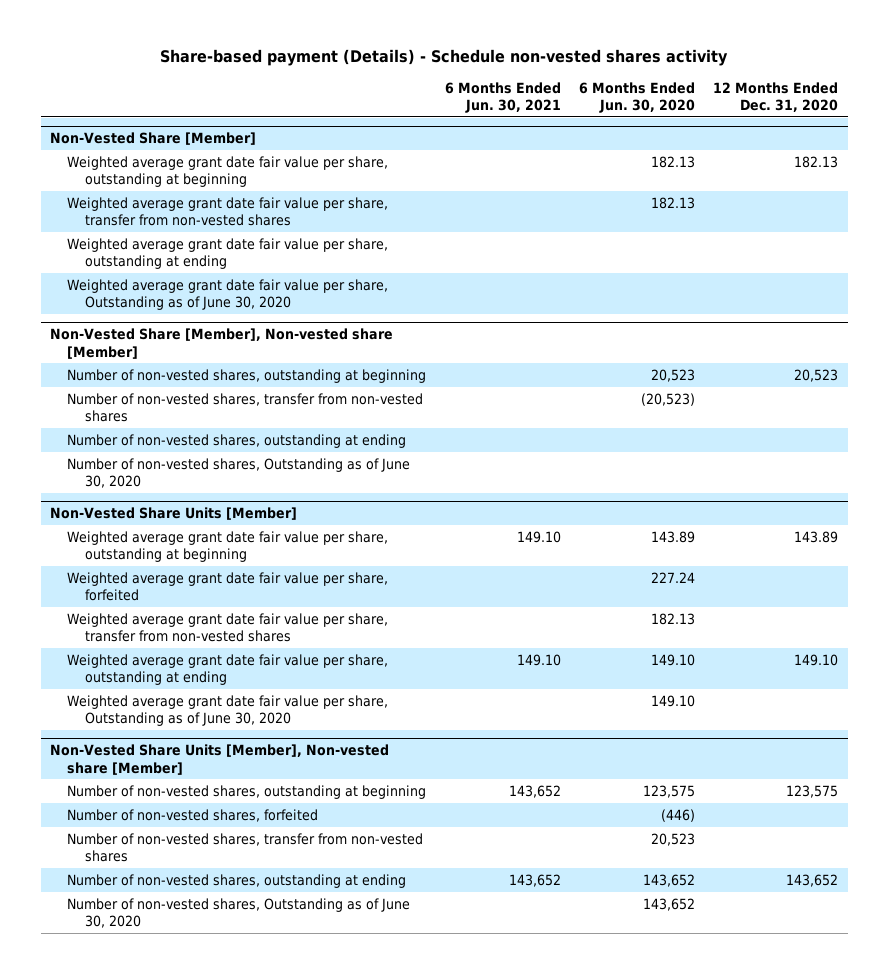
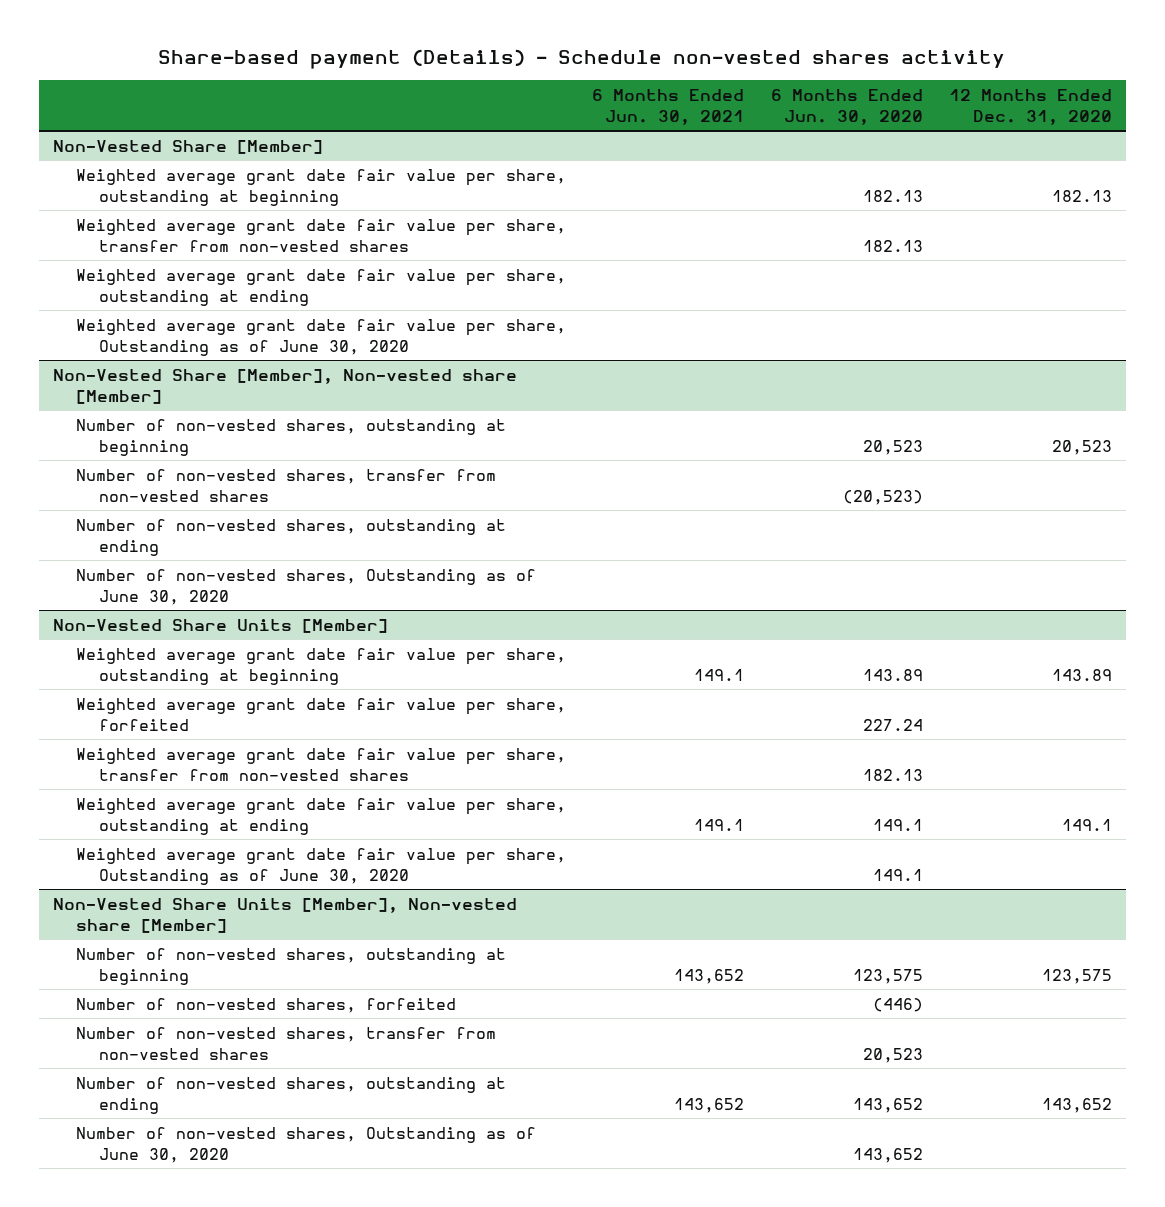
[516,530,561,543] 149.10 -> [694,668,745,681] 149.1
[516,653,561,666] 149.10 -> [694,818,745,831] 149.1
[651,653,696,666] 149.10 -> [872,818,923,831] 149.1
[794,653,839,666] 149.10 -> [1062,818,1113,831] 149.1
[651,694,696,707] 149.10 -> [872,868,923,881] 149.1

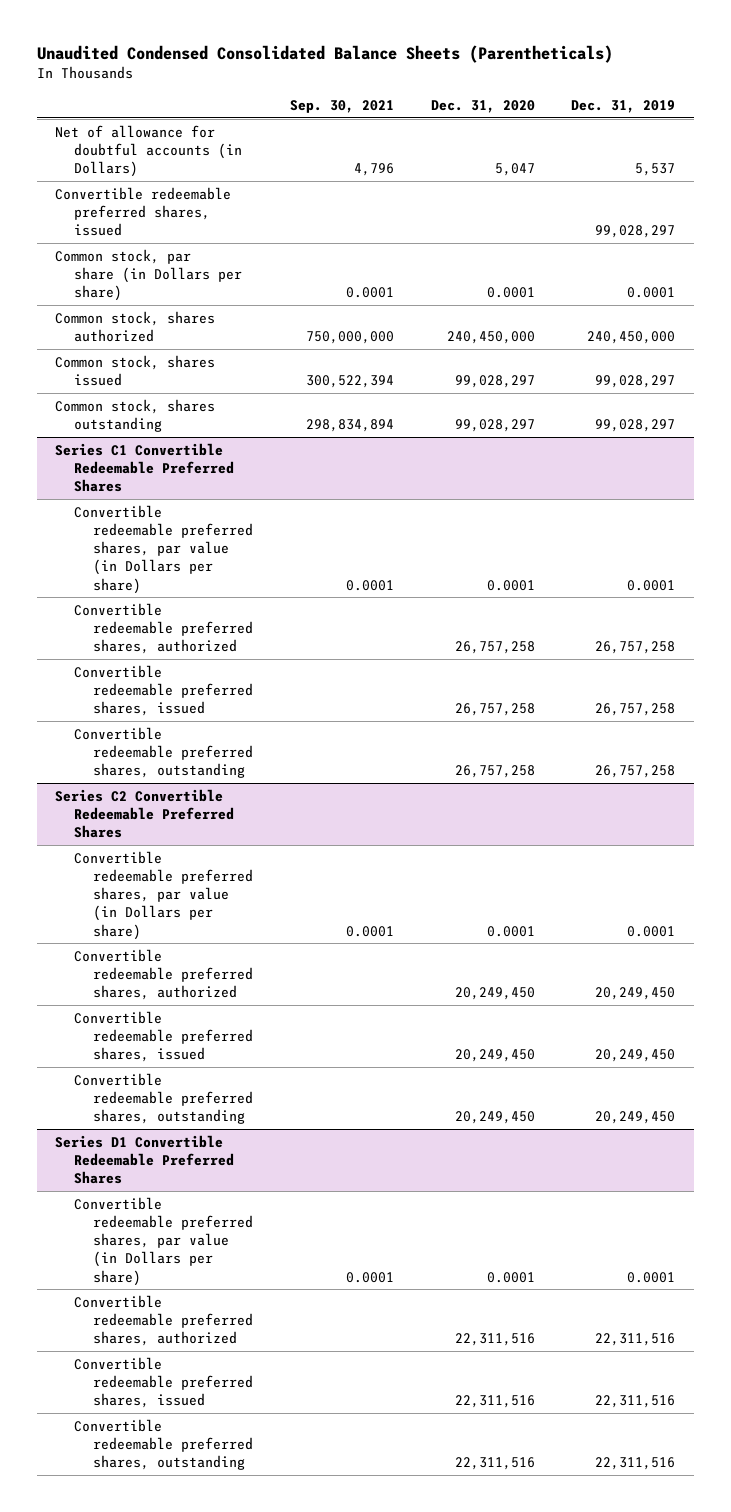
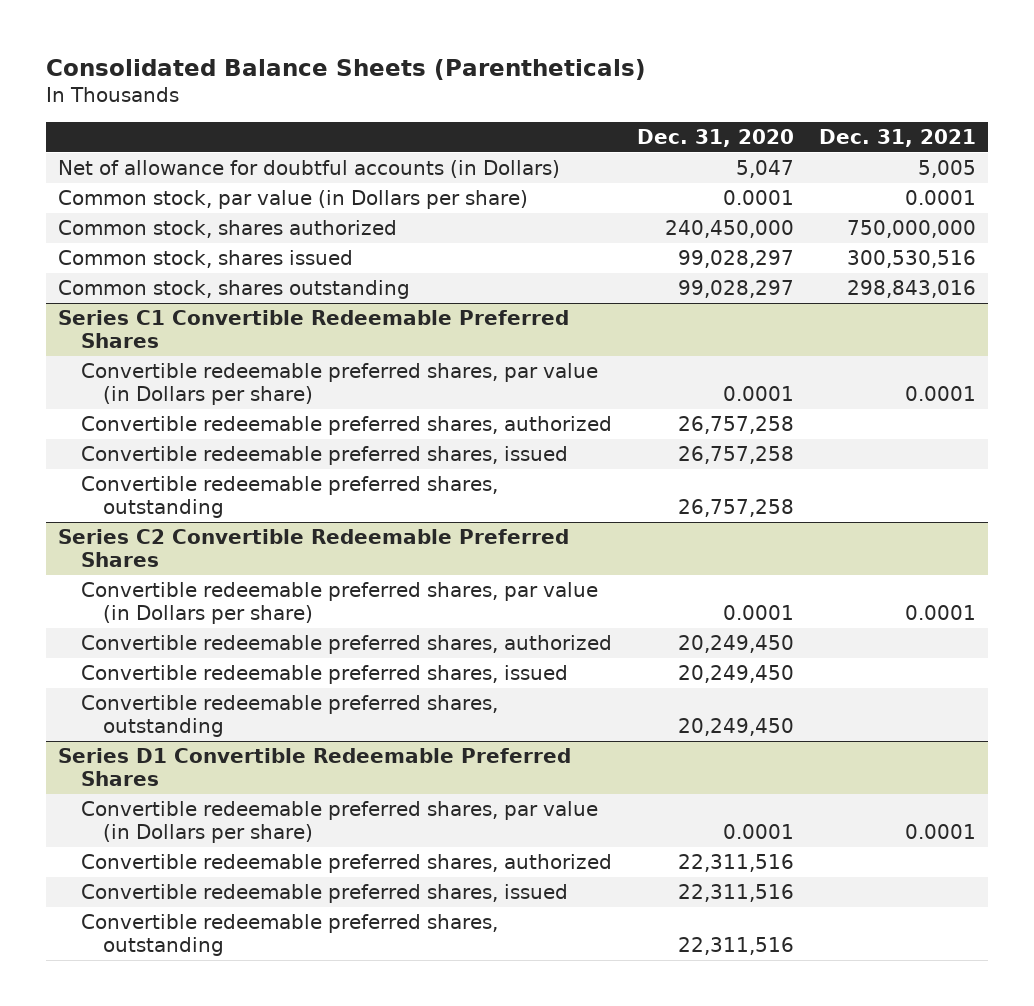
[36,45,613,64] Unaudited Condensed Consolidated Balance Sheets (Parentheticals) -> [45,58,646,80] Consolidated Balance Sheets (Parentheticals)
[289,100,394,114] Sep. 30, 2021 -> none
[571,100,676,114] Dec. 31, 2019 -> none
none -> [818,129,976,148] Dec. 31, 2021
[55,186,232,237] Convertible redeemable preferred shares, issued -> none
[55,248,243,302] Common stock, par share (in Dollars per share) -> [58,190,529,210] Common stock, par value (in Dollars per share)

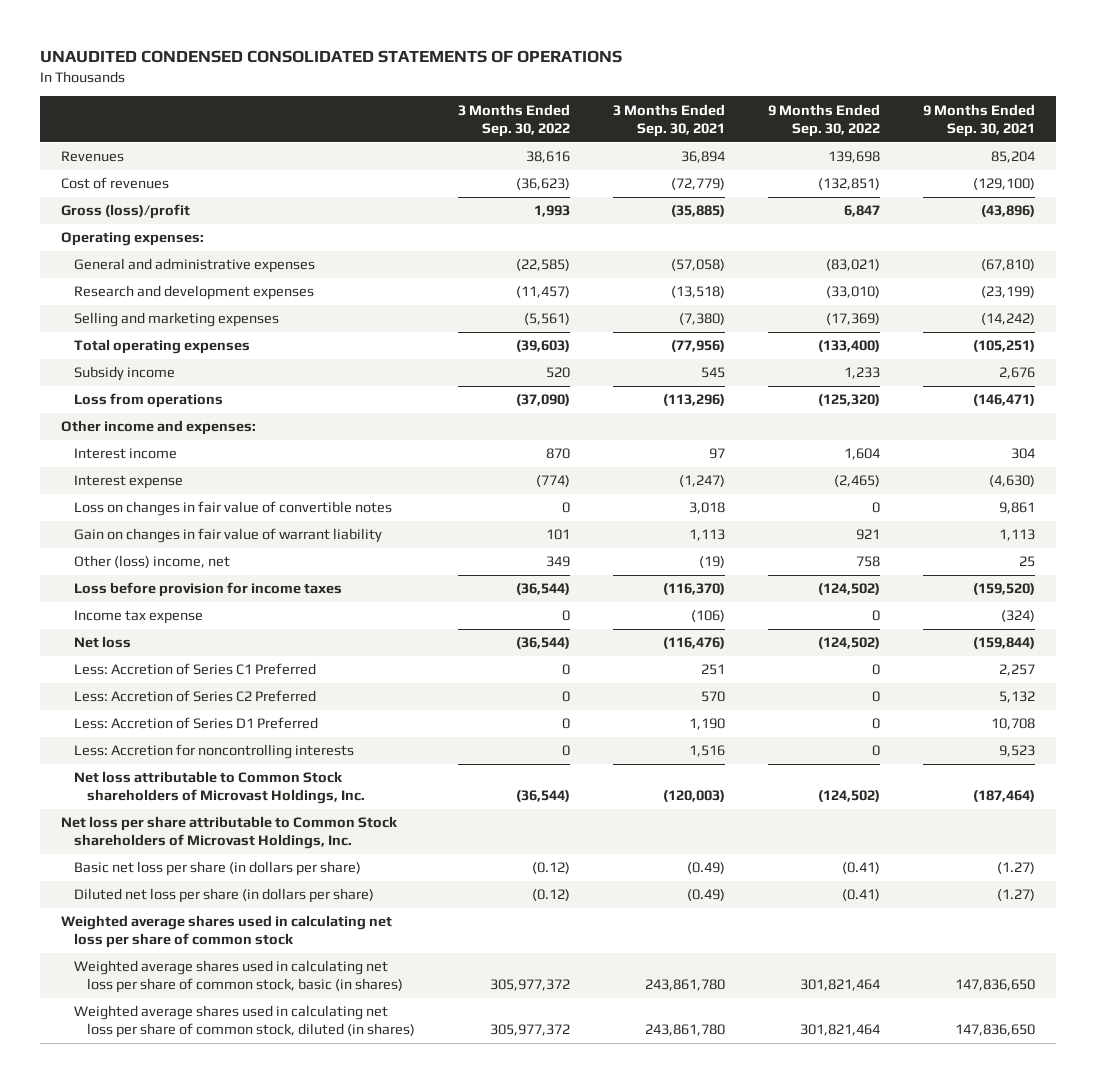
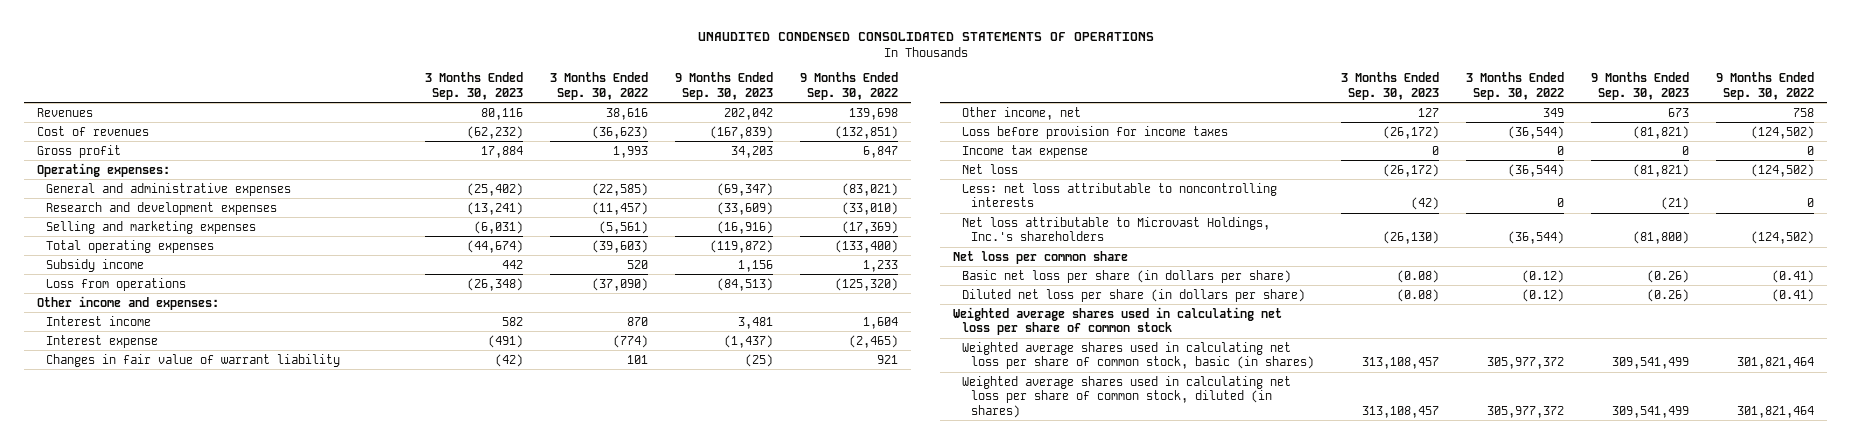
[612,103,725,137] 3 Months Ended Sep. 30, 2021 -> none
[922,103,1035,137] 9 Months Ended Sep. 30, 2021 -> none
none -> [424,72,523,100] 3 Months Ended Sep. 30, 2023
none -> [674,72,773,100] 9 Months Ended Sep. 30, 2023
[61,204,191,220] Gross (loss)/profit -> [37,144,122,158] Gross profit
[73,501,392,517] Loss on changes in fair value of convertible notes -> none
[73,528,382,544] Gain on changes in fair value of warrant liability -> [45,353,340,367] Changes in fair value of warrant liability
[73,555,230,569] Other (loss) income, net -> [962,106,1082,120] Other income, net
[73,663,316,676] Less: Accretion of Series C1 Preferred -> none
[73,690,316,703] Less: Accretion of Series C2 Preferred -> none
[73,717,318,730] Less: Accretion of Series D1 Preferred -> none
[73,744,354,760] Less: Accretion for noncontrolling interests -> none
none -> [962,182,1278,208] Less: net loss attributable to noncontrolling interests
[73,771,365,805] Net loss attributable to Common Stock shareholders of Microvast Holdings, Inc. -> [962,216,1271,242] Net loss attributable to Microvast Holdings, Inc.'s shareholders
[61,816,399,850] Net loss per share attributable to Common Stock shareholders of Microvast Holdings, Inc. -> [953,250,1129,264] Net loss per common share

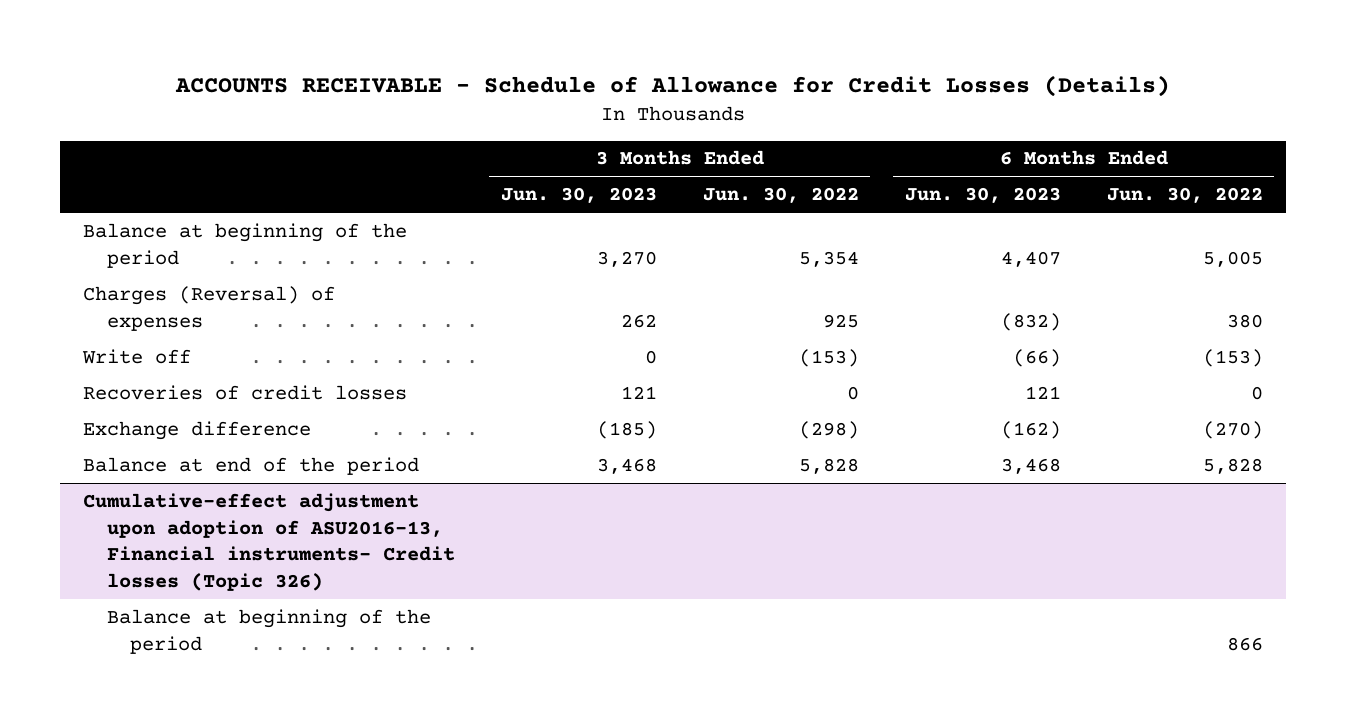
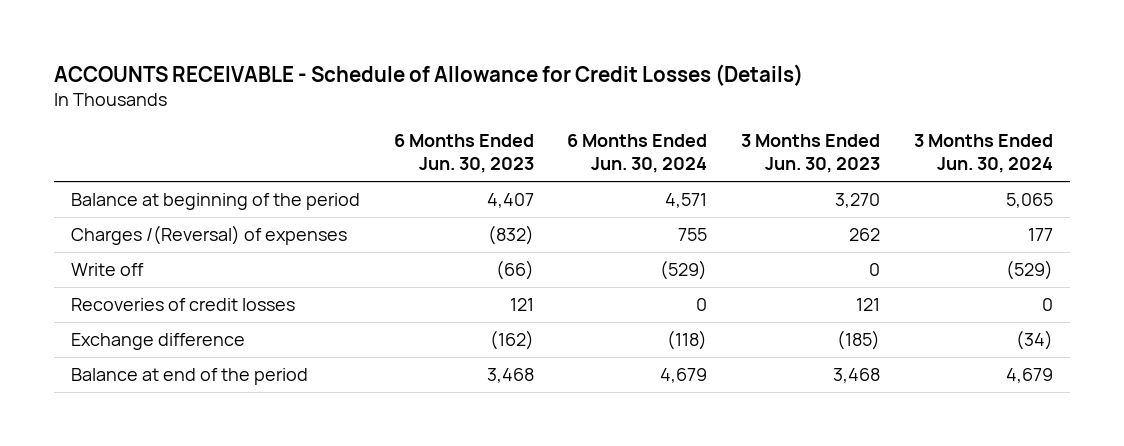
[702,187,859,204] Jun. 30, 2022 -> none
[1106,187,1263,204] Jun. 30, 2022 -> none
none -> [567,134,708,174] 6 Months Ended Jun. 30, 2024
none -> [914,134,1054,174] 3 Months Ended Jun. 30, 2024
[83,285,336,331] Charges (Reversal) of expenses -> [70,225,347,246] Charges /(Reversal) of expenses
[83,492,455,592] Cumulative-effect adjustment upon adoption of ASU2016-13, Financial instruments- Credit losses (Topic 326) -> none
[106,608,431,654] Balance at beginning of the period -> none

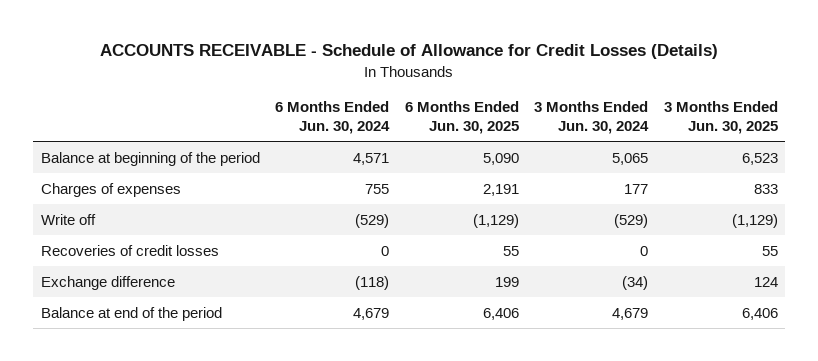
[393,134,534,174] 6 Months Ended Jun. 30, 2023 -> none
[741,134,881,174] 3 Months Ended Jun. 30, 2023 -> none
none -> [404,101,519,135] 6 Months Ended Jun. 30, 2025
none -> [663,101,778,135] 3 Months Ended Jun. 30, 2025
[70,225,347,246] Charges /(Reversal) of expenses -> [40,182,181,197] Charges of expenses

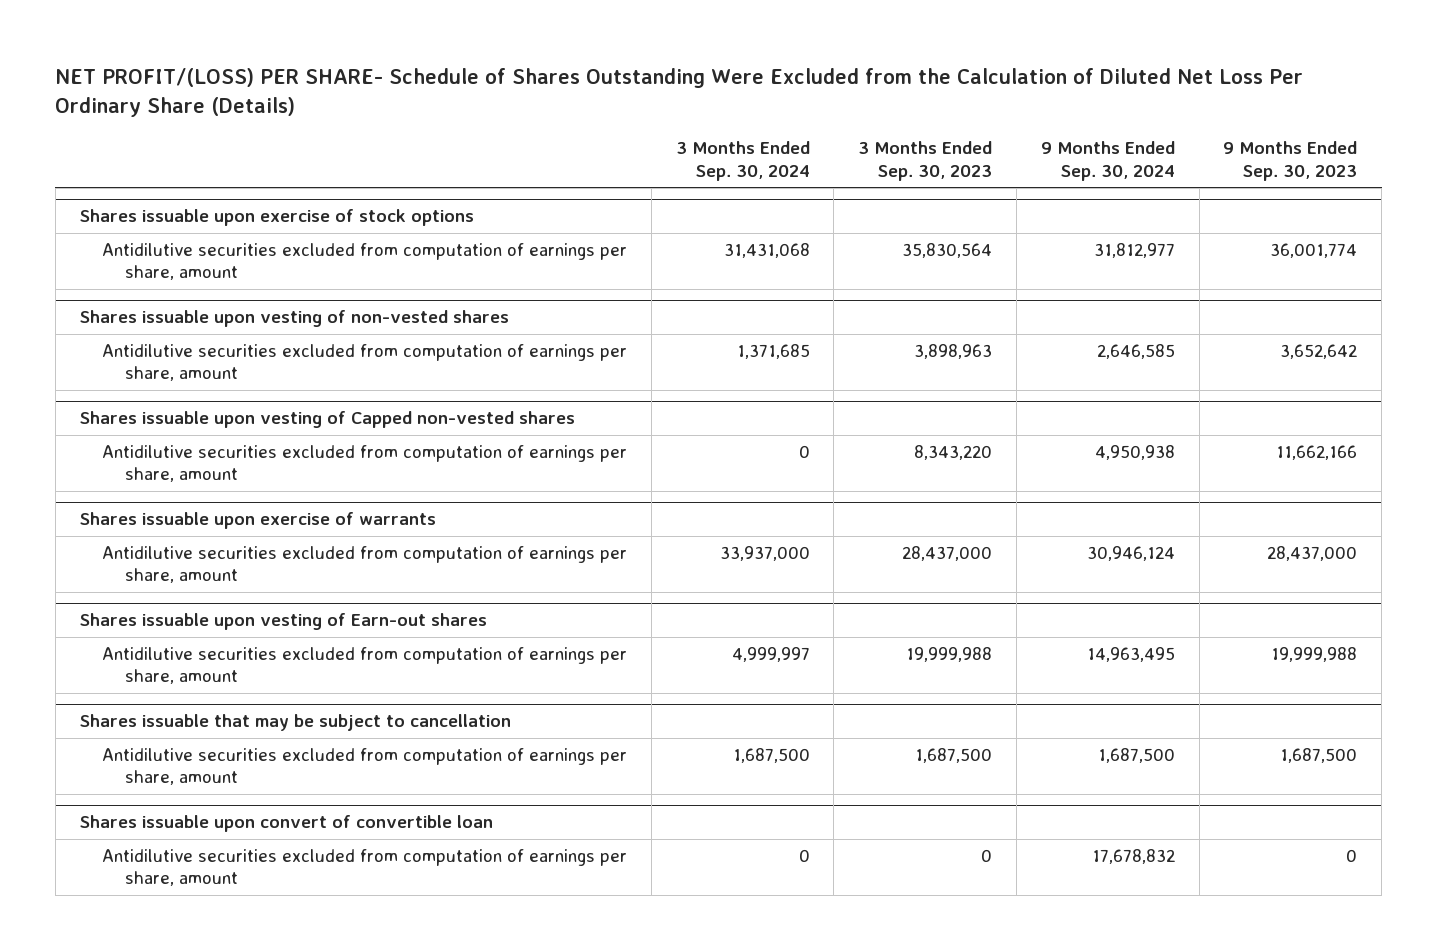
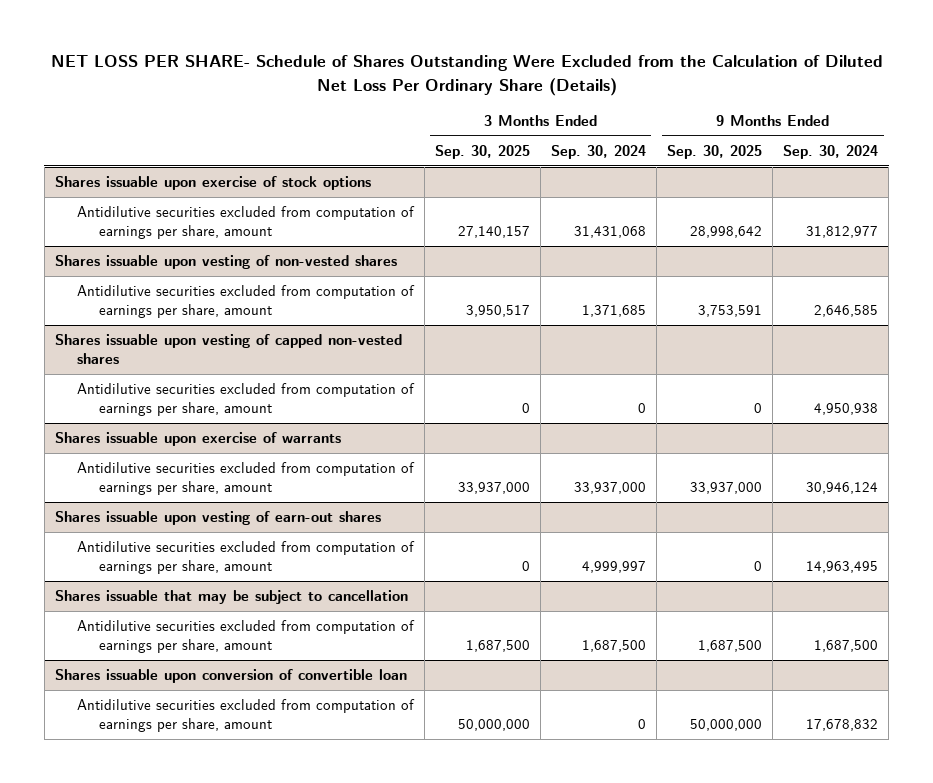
[55,67,1304,117] NET PROFIT/(LOSS) PER SHARE- Schedule of Shares Outstanding Were Excluded from the Calculation of Diluted Net Loss Per Ordinary Share (Details) -> [50,55,883,96] NET LOSS PER SHARE- Schedule of Shares Outstanding Were Excluded from the Calculation of Diluted Net Loss Per Ordinary Share (Details)
[858,141,993,181] 3 Months Ended Sep. 30, 2023 -> none
[1223,141,1358,181] 9 Months Ended Sep. 30, 2023 -> none
none -> [435,144,531,159] Sep. 30, 2025
none -> [667,144,763,159] Sep. 30, 2025
[79,411,575,429] Shares issuable upon vesting of Capped non-vested shares -> [54,334,402,365] Shares issuable upon vesting of capped non-vested shares
[79,613,487,631] Shares issuable upon vesting of Earn-out shares -> [54,511,381,526] Shares issuable upon vesting of earn-out shares
[79,815,493,833] Shares issuable upon convert of convertible loan -> [54,669,407,684] Shares issuable upon conversion of convertible loan

